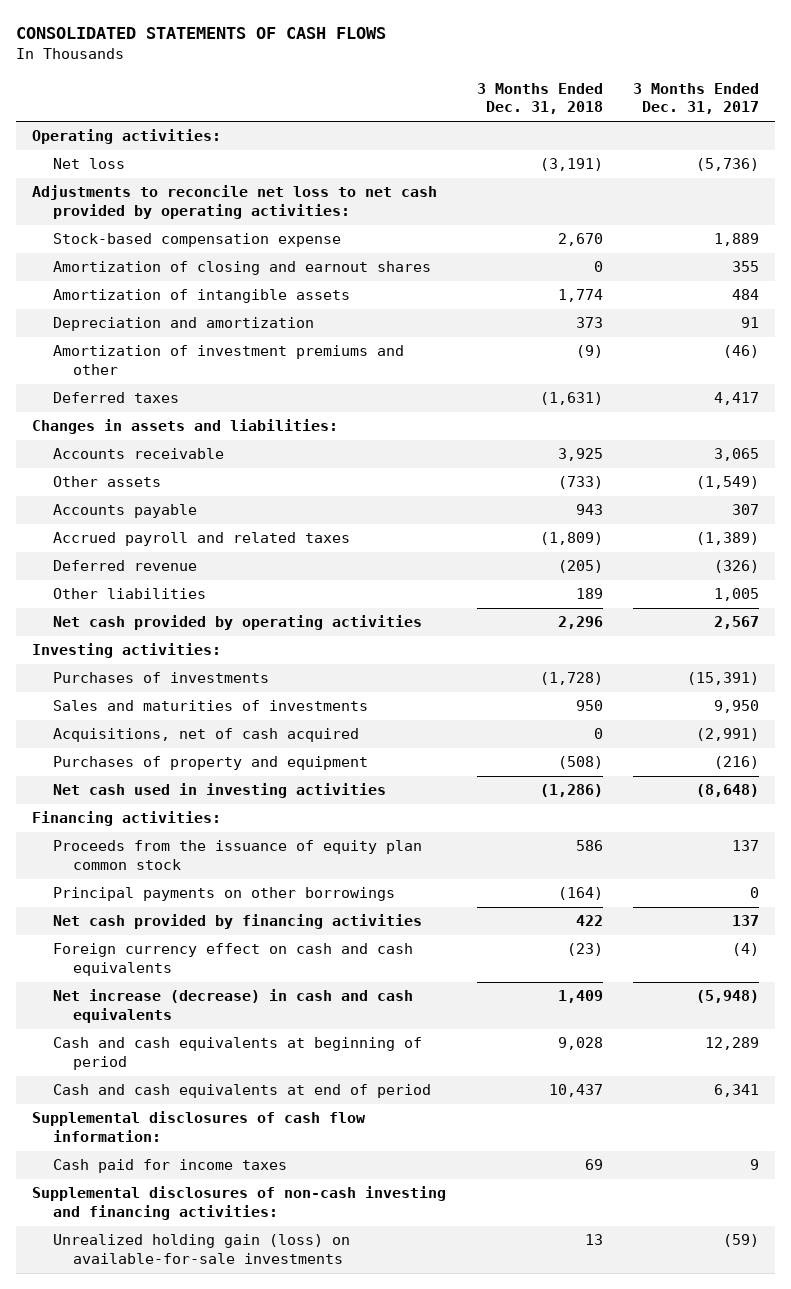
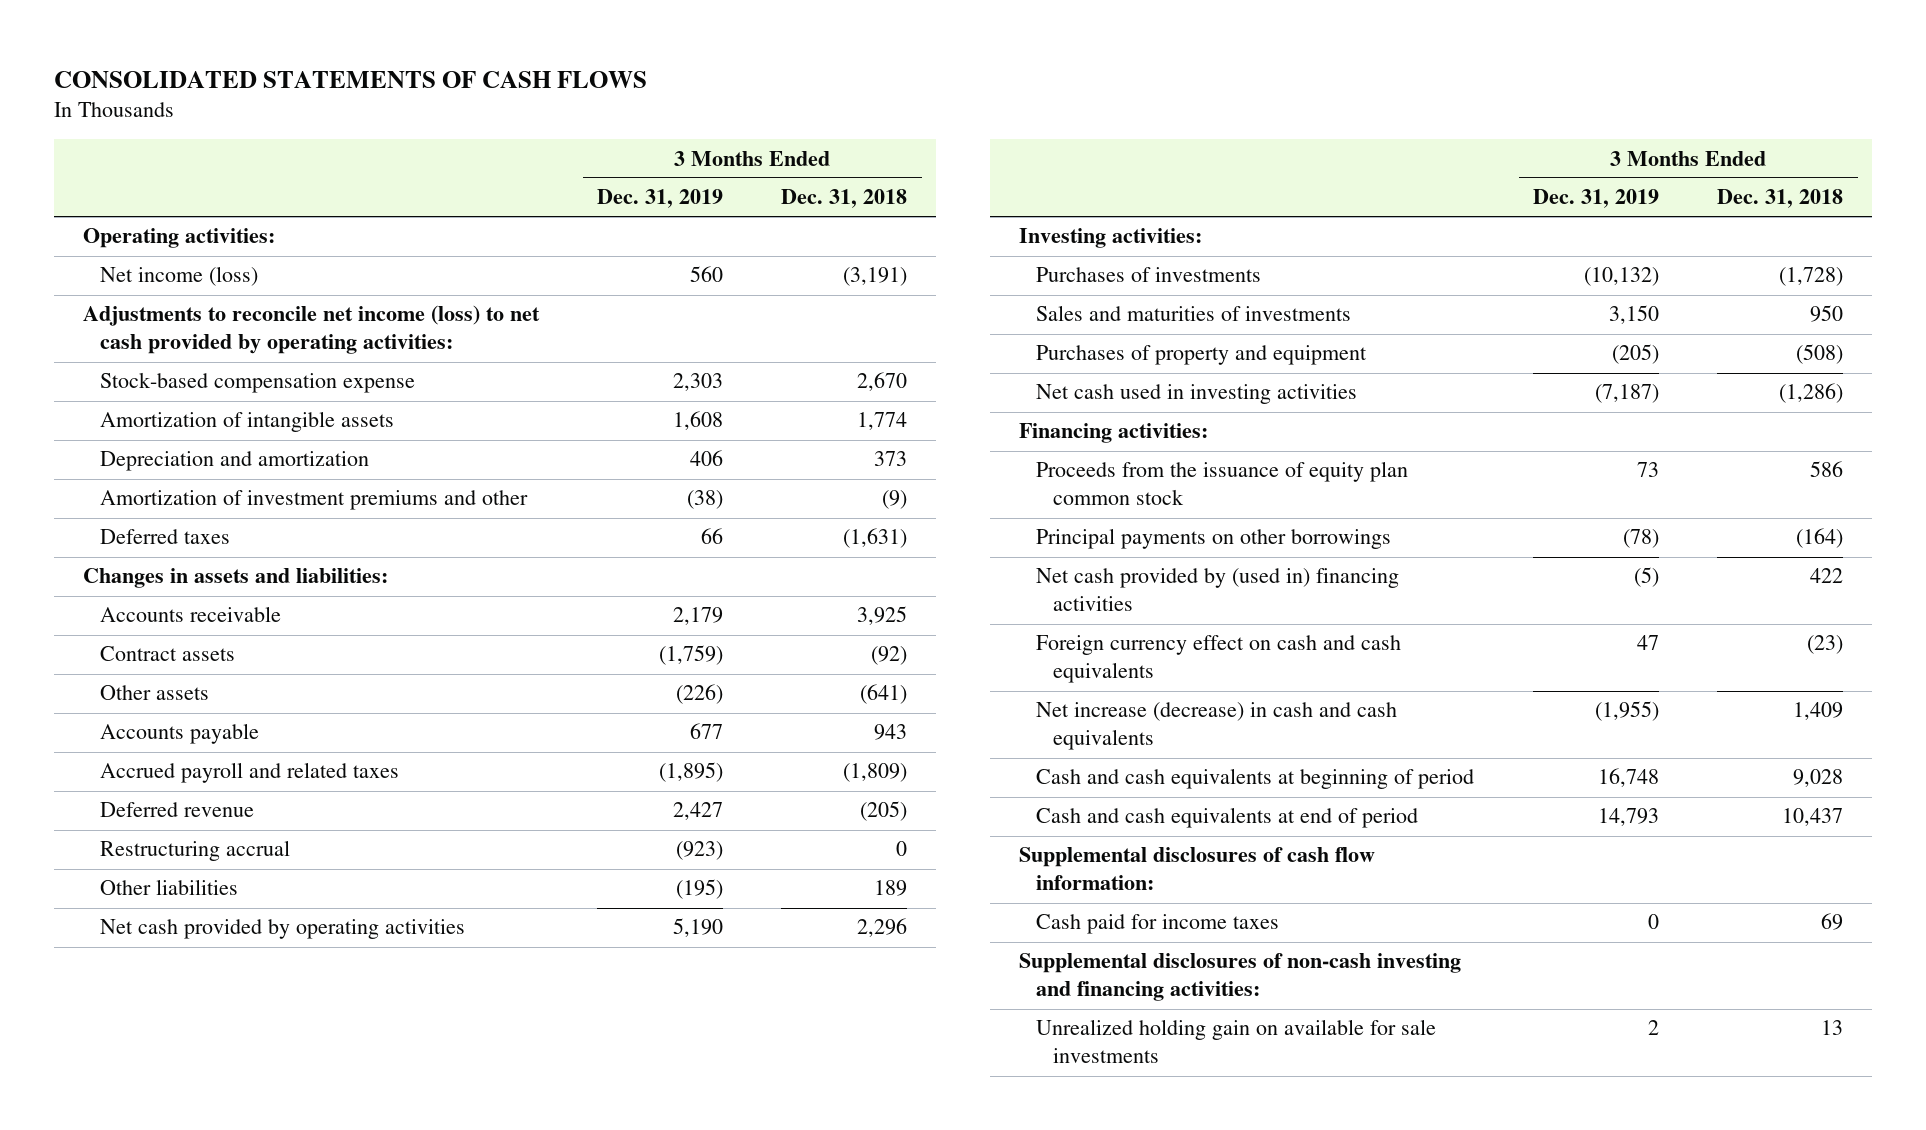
[633,82,760,115] 3 Months Ended Dec. 31, 2017 -> none
none -> [597,189,724,209] Dec. 31, 2019
[52,158,125,170] Net loss -> [100,266,259,287] Net income (loss)
[31,185,437,220] Adjustments to reconcile net loss to net cash provided by operating activities: -> [83,305,541,355] Adjustments to reconcile net income (loss) to net cash provided by operating activities:
[52,261,431,276] Amortization of closing and earnout shares -> none
none -> [100,646,236,662] Contract assets
[557,476,603,490] (733) -> [860,684,908,705] (641)
none -> [100,840,291,862] Restructuring accrual
[52,728,359,743] Acquisitions, net of cash acquired -> none
[52,914,422,930] Net cash provided by financing activities -> [1036,568,1400,612] Net cash provided by (used in) financing activities
[52,1234,350,1265] Unrealized holding gain (loss) on available-for-sale investments -> [1036,1019,1437,1064] Unrealized holding gain on available for sale investments

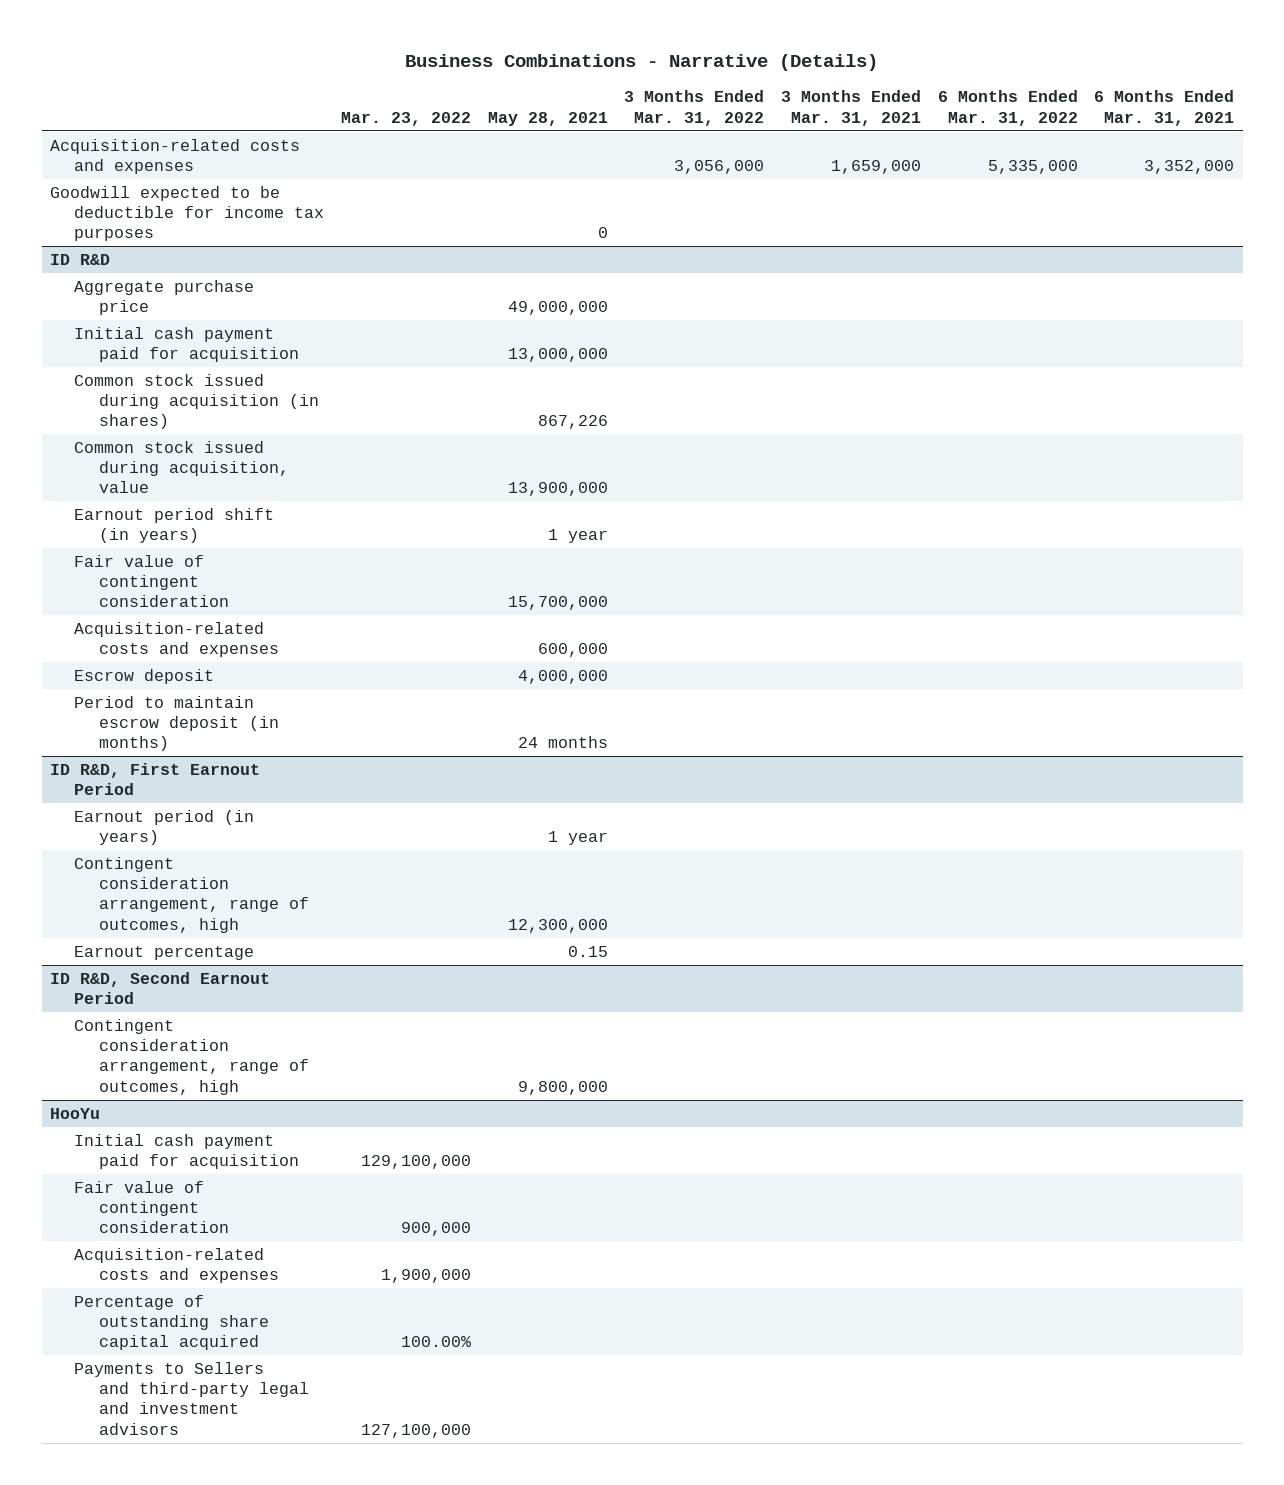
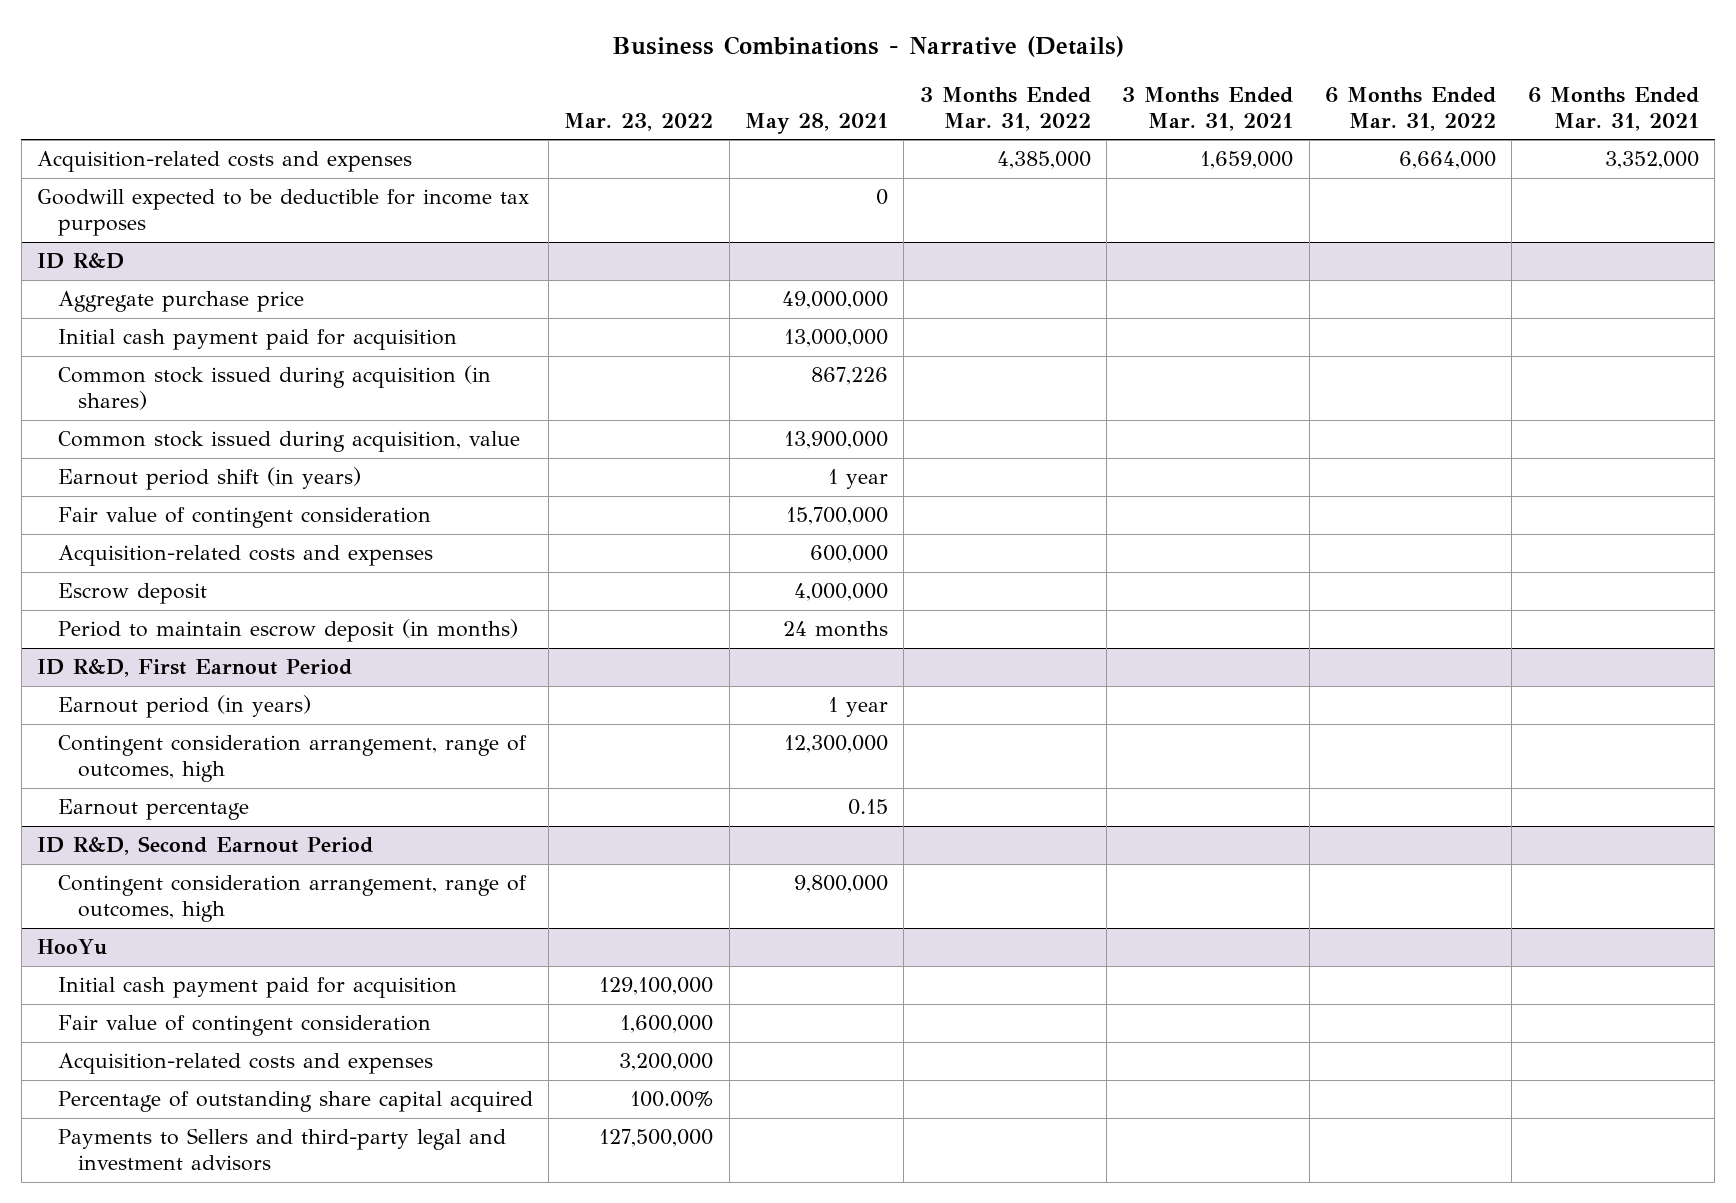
[674,160,765,175] 3,056,000 -> [996,151,1091,170] 4,385,000
[987,160,1078,175] 5,335,000 -> [1399,151,1497,170] 6,664,000
[401,1222,472,1237] 900,000 -> [620,1015,714,1034] 1,600,000
[381,1269,472,1284] 1,900,000 -> [619,1053,714,1072] 3,200,000
[361,1423,472,1438] 127,100,000 -> [599,1129,714,1148] 127,500,000

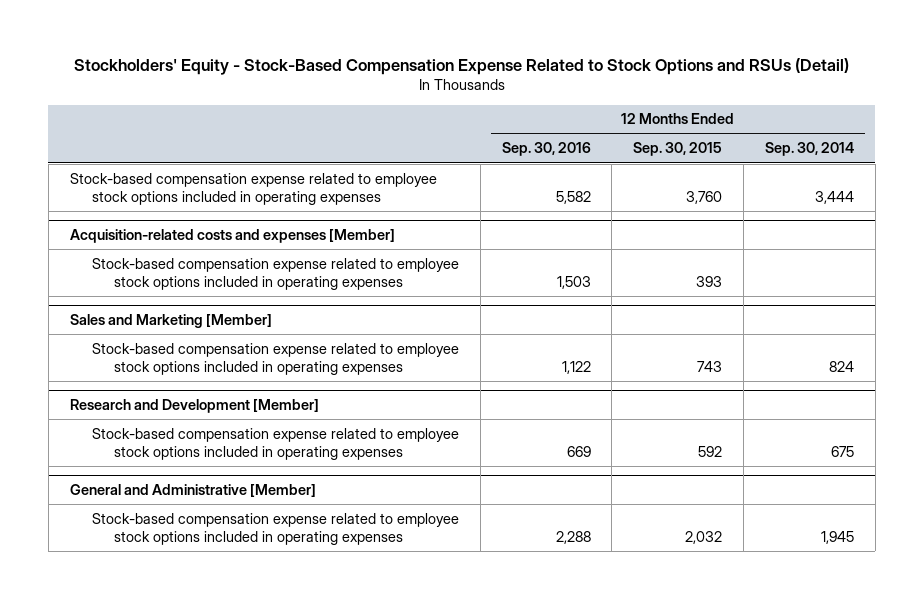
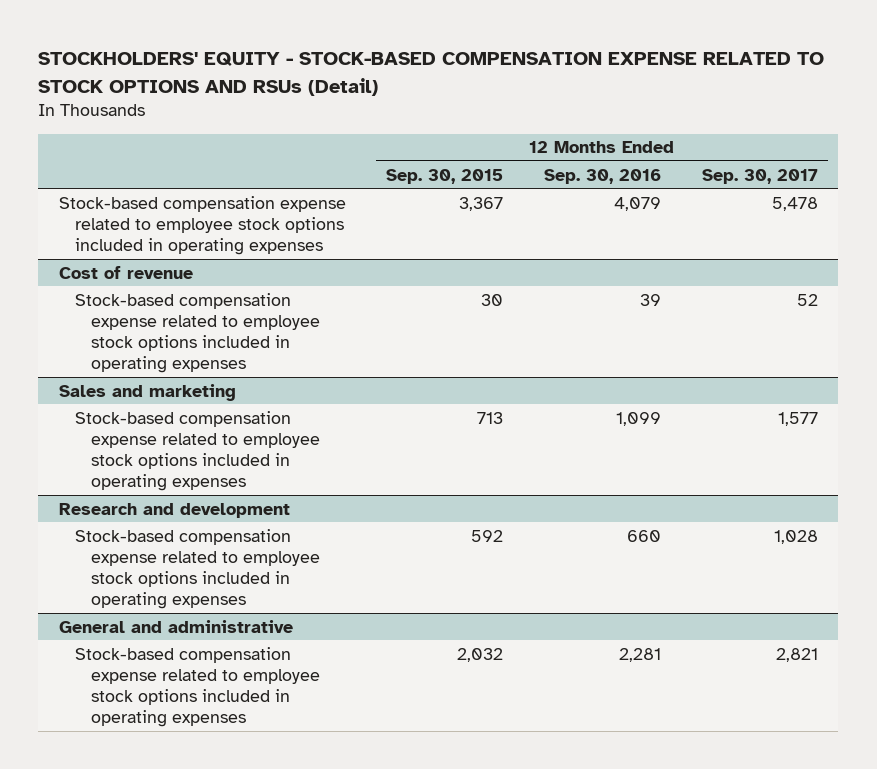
[73,57,849,75] Stockholders' Equity - Stock-Based Compensation Expense Related to Stock Options and RSUs (Detail) -> [38,52,825,96] STOCKHOLDERS' EQUITY - STOCK-BASED COMPENSATION EXPENSE RELATED TO STOCK OPTIONS AND RSUs (Detail)
[765,142,855,157] Sep. 30, 2014 -> none
none -> [702,168,819,184] Sep. 30, 2017
[69,228,395,243] Acquisition-related costs and expenses [Member] -> none
[555,190,591,204] 5,582 -> [614,196,662,211] 4,079
[686,190,723,204] 3,760 -> [459,196,504,211] 3,367
none -> [58,265,193,279] Cost of revenue
[556,275,591,289] 1,503 -> [640,293,662,306] 39
[696,275,723,287] 393 -> [481,293,504,306] 30
[69,313,272,328] Sales and Marketing [Member] -> [58,383,236,401] Sales and marketing
[561,360,591,374] 1,122 -> [616,411,662,426] 1,099
[697,360,723,372] 743 -> [477,411,504,424] 713
[69,398,319,413] Research and Development [Member] -> [58,502,290,518] Research and development
[566,445,591,457] 669 -> [627,529,662,542] 660
[69,483,316,497] General and Administrative [Member] -> [58,619,293,633] General and administrative
[555,530,591,544] 2,288 -> [619,647,662,662] 2,281

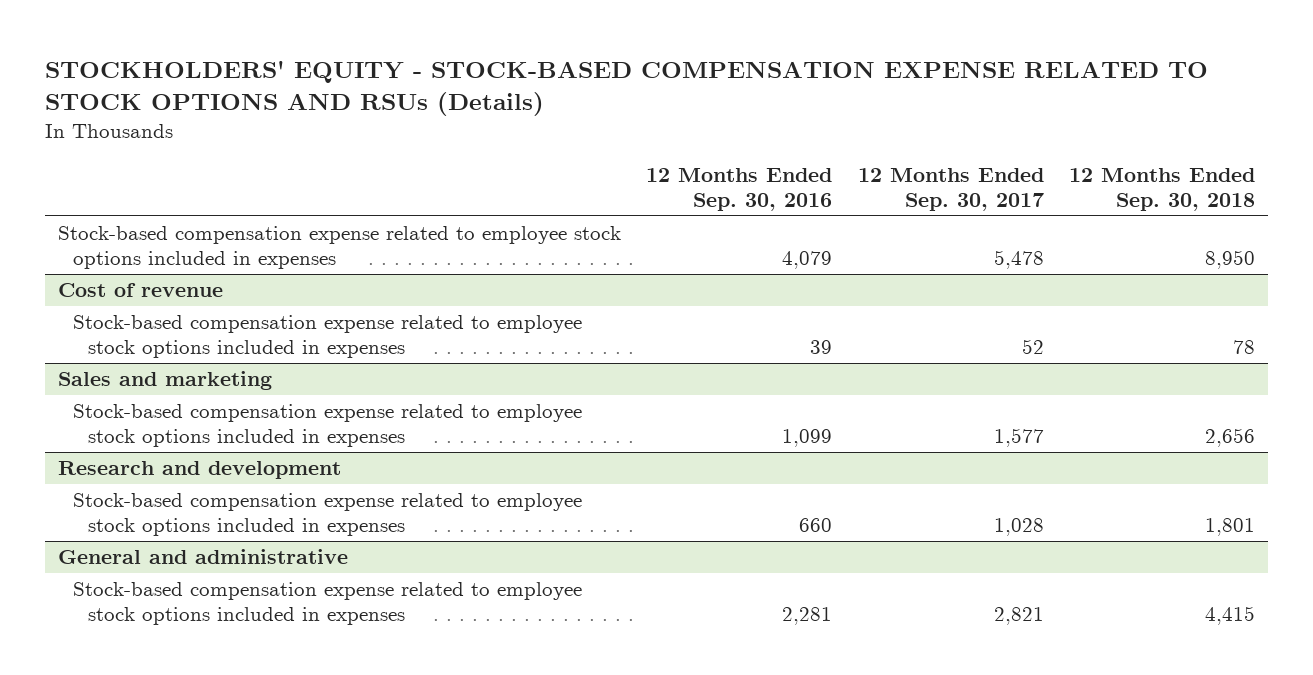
[38,52,825,96] STOCKHOLDERS' EQUITY - STOCK-BASED COMPENSATION EXPENSE RELATED TO STOCK OPTIONS AND RSUs (Detail) -> [45,59,1209,116] STOCKHOLDERS' EQUITY - STOCK-BASED COMPENSATION EXPENSE RELATED TO STOCK OPTIONS AND RSUs (Details)
[386,168,504,184] Sep. 30, 2015 -> none
none -> [1069,168,1256,212] 12 Months Ended Sep. 30, 2018
[58,195,346,255] Stock-based compensation expense related to employee stock options included in operating expenses -> [57,226,621,270] Stock-based compensation expense related to employee stock options included in expenses
[74,292,321,374] Stock-based compensation expense related to employee stock options included in operating expenses -> [73,315,583,359] Stock-based compensation expense related to employee stock options included in expenses
[74,410,321,492] Stock-based compensation expense related to employee stock options included in operating expenses -> [73,404,583,448] Stock-based compensation expense related to employee stock options included in expenses
[74,528,321,610] Stock-based compensation expense related to employee stock options included in operating expenses -> [73,493,583,537] Stock-based compensation expense related to employee stock options included in expenses
[74,646,321,728] Stock-based compensation expense related to employee stock options included in operating expenses -> [73,582,583,626] Stock-based compensation expense related to employee stock options included in expenses

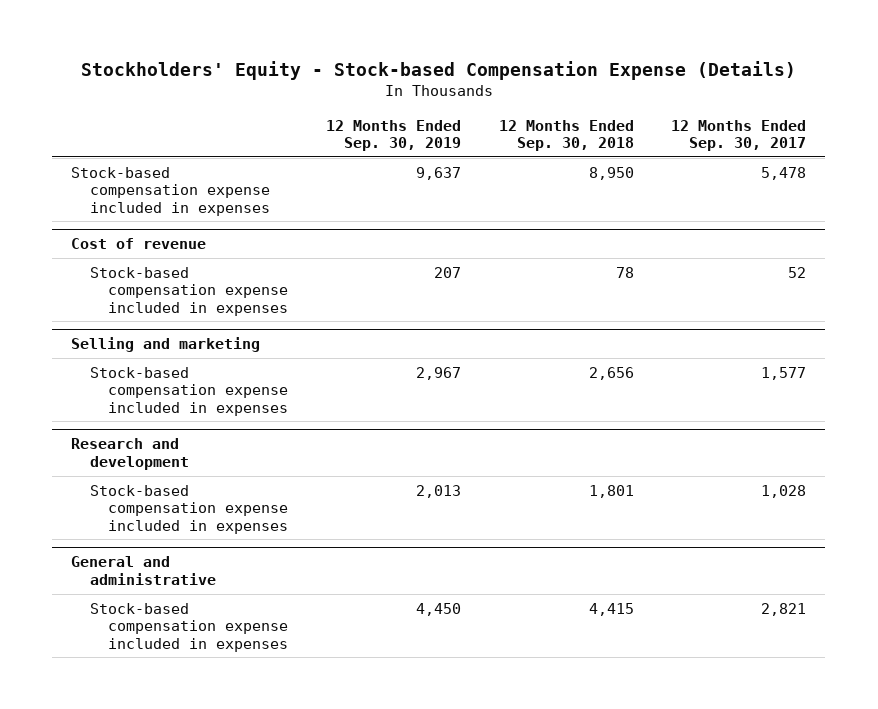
[45,59,1209,116] STOCKHOLDERS' EQUITY - STOCK-BASED COMPENSATION EXPENSE RELATED TO STOCK OPTIONS AND RSUs (Details) -> [80,60,796,80] Stockholders' Equity - Stock-based Compensation Expense (Details)
[646,168,833,212] 12 Months Ended Sep. 30, 2016 -> none
none -> [325,119,461,152] 12 Months Ended Sep. 30, 2019
[57,226,621,270] Stock-based compensation expense related to employee stock options included in expenses -> [71,166,270,216] Stock-based compensation expense included in expenses
[73,315,583,359] Stock-based compensation expense related to employee stock options included in expenses -> [89,266,289,316] Stock-based compensation expense included in expenses
[57,371,272,391] Sales and marketing -> [71,337,261,353] Selling and marketing
[73,404,583,448] Stock-based compensation expense related to employee stock options included in expenses -> [89,366,289,416] Stock-based compensation expense included in expenses
[73,493,583,537] Stock-based compensation expense related to employee stock options included in expenses -> [89,484,289,534] Stock-based compensation expense included in expenses
[73,582,583,626] Stock-based compensation expense related to employee stock options included in expenses -> [89,602,289,652] Stock-based compensation expense included in expenses

